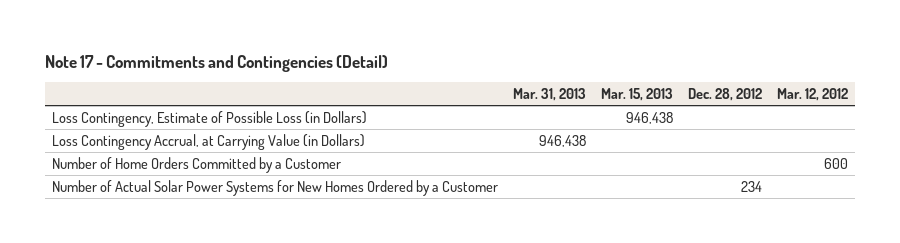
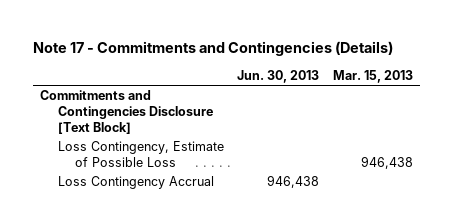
[44,54,388,72] Note 17 - Commitments and Contingencies (Detail) -> [33,41,394,57] Note 17 - Commitments and Contingencies (Details)
[513,88,587,102] Mar. 31, 2013 -> none
[687,88,762,102] Dec. 28, 2012 -> none
[776,88,848,102] Mar. 12, 2012 -> none
none -> [237,70,320,84] Jun. 30, 2013
[52,156,342,173] Number of Home Orders Committed by a Customer -> none
[52,179,499,196] Number of Actual Solar Power Systems for New Homes Ordered by a Customer -> none
none -> [40,90,213,134] Commitments and Contingencies Disclosure [Text Block]
[52,110,368,127] Loss Contingency, Estimate of Possible Loss (in Dollars) -> [57,141,224,167] Loss Contingency, Estimate of Possible Loss
[52,133,366,150] Loss Contingency Accrual, at Carrying Value (in Dollars) -> [57,176,214,190] Loss Contingency Accrual

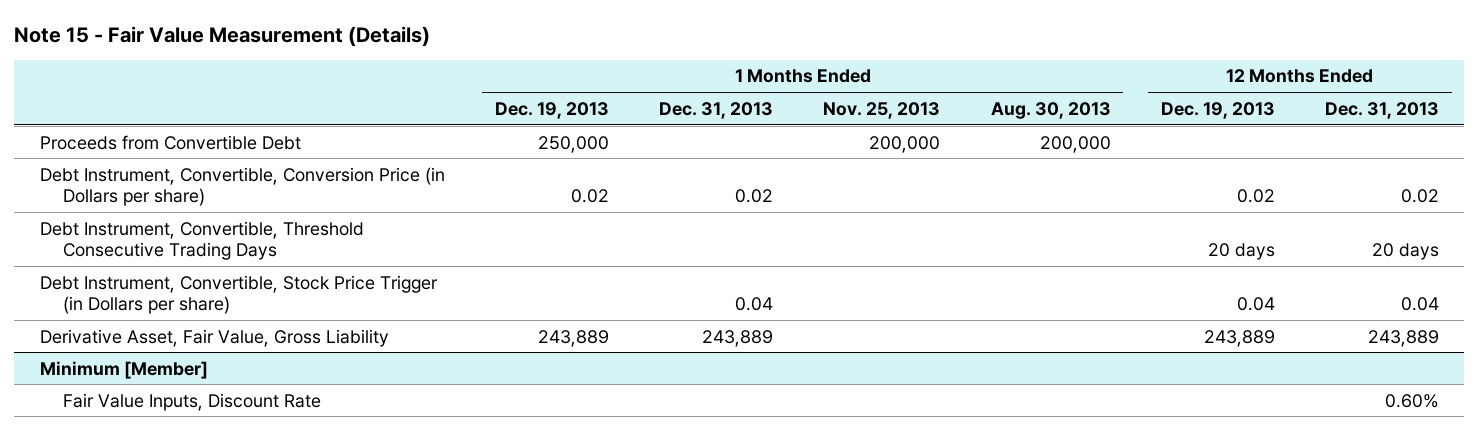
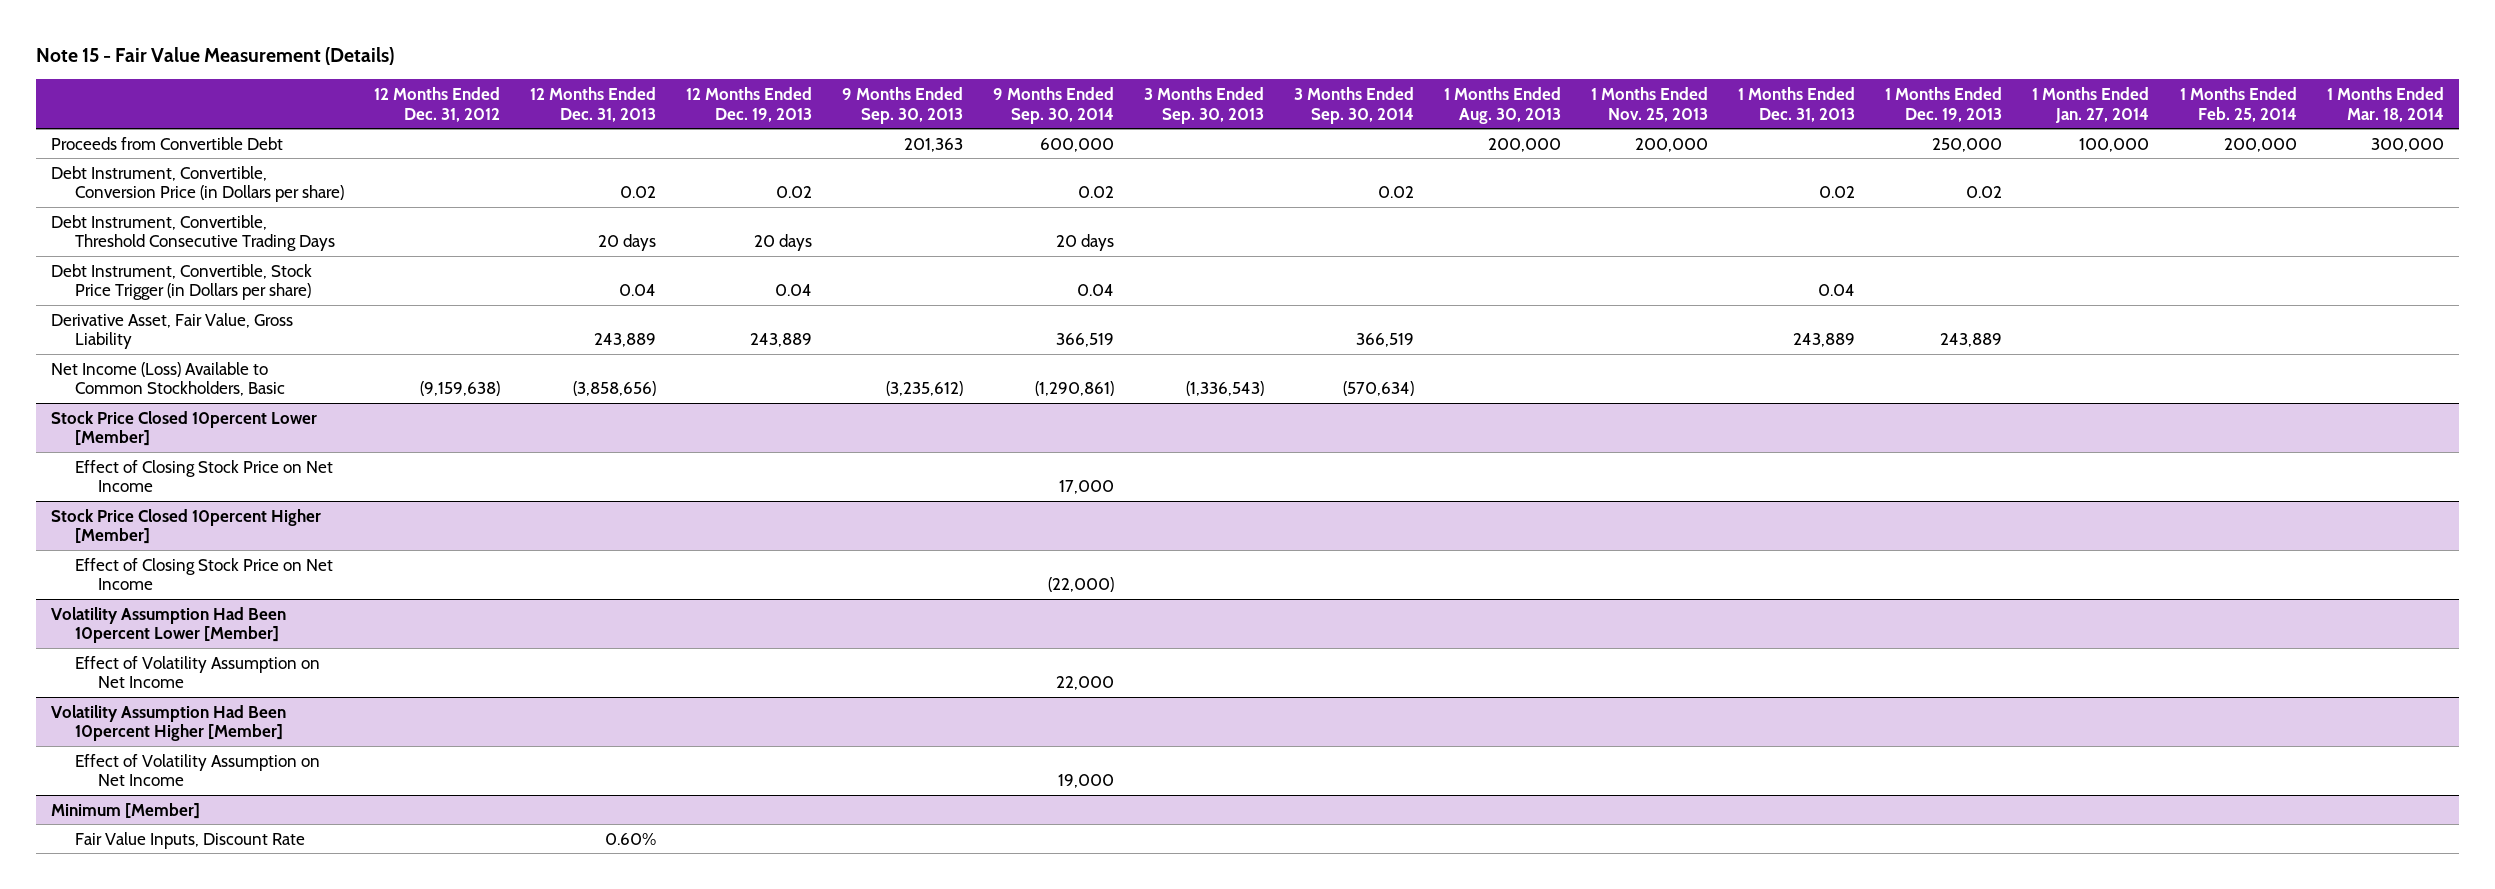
none -> [373,86,500,122] 12 Months Ended Dec. 31, 2012
none -> [842,86,964,124] 9 Months Ended Sep. 30, 2013
none -> [993,86,1115,124] 9 Months Ended Sep. 30, 2014
none -> [1144,86,1265,124] 3 Months Ended Sep. 30, 2013
none -> [1294,86,1415,124] 3 Months Ended Sep. 30, 2014
none -> [2032,86,2150,123] 1 Months Ended Jan. 27, 2014
none -> [2179,86,2297,122] 1 Months Ended Feb. 25, 2014
none -> [2326,86,2444,122] 1 Months Ended Mar. 18, 2014
none -> [51,361,285,397] Net Income (Loss) Available to Common Stockholders, Basic
none -> [51,410,318,447] Stock Price Closed 10percent Lower [Member]
none -> [74,459,333,493] Effect of Closing Stock Price on Net Income
none -> [51,508,322,545] Stock Price Closed 10percent Higher [Member]
none -> [74,557,333,591] Effect of Closing Stock Price on Net Income
none -> [51,606,287,644] Volatility Assumption Had Been 10percent Lower [Member]
none -> [74,655,320,689] Effect of Volatility Assumption on Net Income
none -> [51,704,287,742] Volatility Assumption Had Been 10percent Higher [Member]
none -> [74,753,320,787] Effect of Volatility Assumption on Net Income

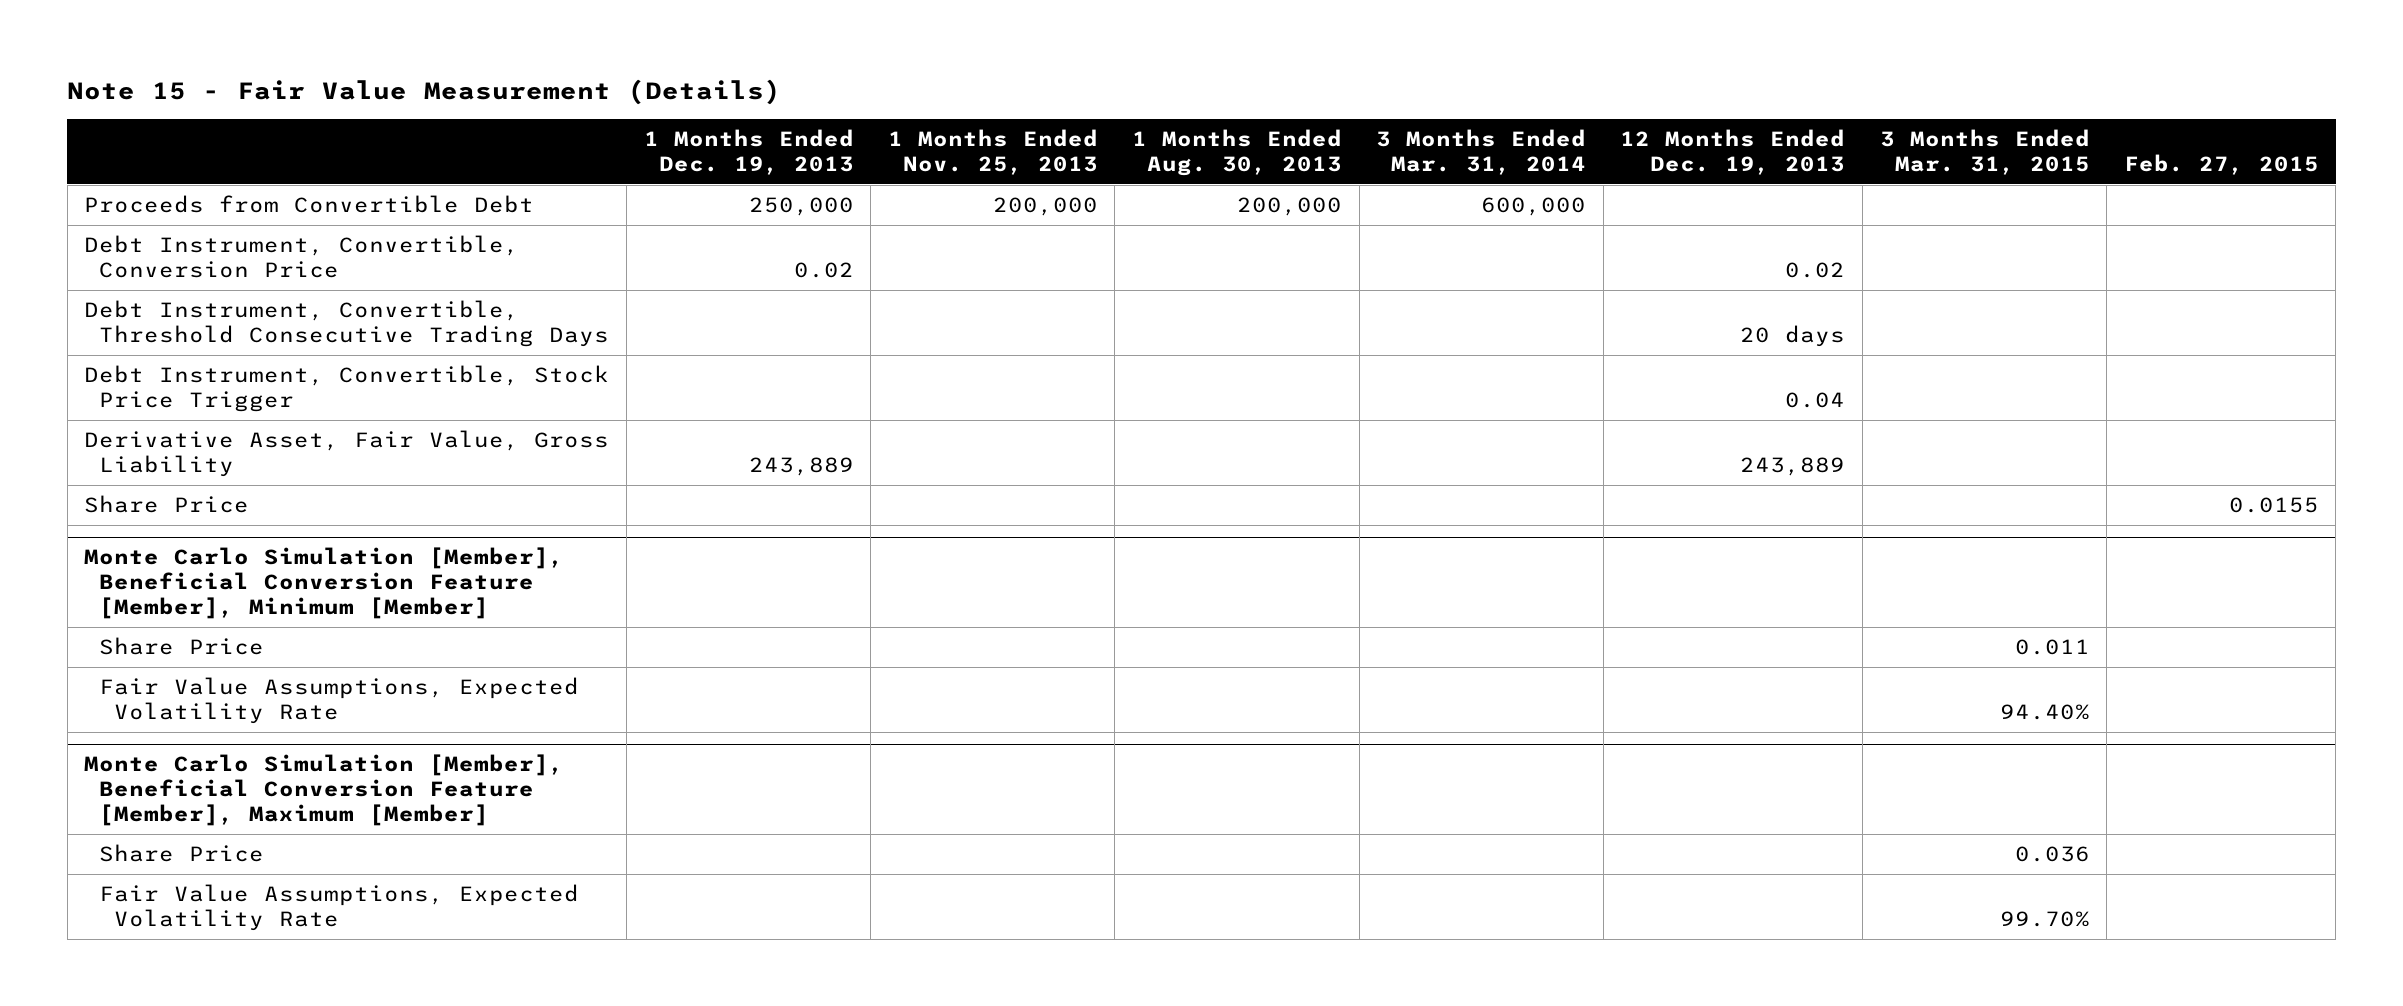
[373,86,500,122] 12 Months Ended Dec. 31, 2012 -> none
[529,86,656,122] 12 Months Ended Dec. 31, 2013 -> none
[842,86,964,124] 9 Months Ended Sep. 30, 2013 -> none
[993,86,1115,124] 9 Months Ended Sep. 30, 2014 -> none
[1144,86,1265,124] 3 Months Ended Sep. 30, 2013 -> none
[1294,86,1415,124] 3 Months Ended Sep. 30, 2014 -> none
[1738,86,1856,122] 1 Months Ended Dec. 31, 2013 -> none
[2032,86,2150,123] 1 Months Ended Jan. 27, 2014 -> none
[2179,86,2297,122] 1 Months Ended Feb. 25, 2014 -> none
[2326,86,2444,122] 1 Months Ended Mar. 18, 2014 -> none
none -> [1376,128,1587,175] 3 Months Ended Mar. 31, 2014
none -> [1879,128,2090,175] 3 Months Ended Mar. 31, 2015
none -> [2123,153,2319,175] Feb. 27, 2015
[51,165,344,203] Debt Instrument, Convertible, Conversion Price (in Dollars per share) -> [84,235,520,278] Debt Instrument, Convertible, Conversion Price
[51,263,313,301] Debt Instrument, Convertible, Stock Price Trigger (in Dollars per share) -> [84,365,610,412] Debt Instrument, Convertible, Stock Price Trigger
[51,361,285,397] Net Income (Loss) Available to Common Stockholders, Basic -> none
[51,410,318,447] Stock Price Closed 10percent Lower [Member] -> none
[74,459,333,493] Effect of Closing Stock Price on Net Income -> none
[51,508,322,545] Stock Price Closed 10percent Higher [Member] -> none
[74,557,333,591] Effect of Closing Stock Price on Net Income -> none
[51,606,287,644] Volatility Assumption Had Been 10percent Lower [Member] -> none
[74,655,320,689] Effect of Volatility Assumption on Net Income -> none
[51,704,287,742] Volatility Assumption Had Been 10percent Higher [Member] -> none
[74,753,320,787] Effect of Volatility Assumption on Net Income -> none
[74,831,305,849] Fair Value Inputs, Discount Rate -> none
none -> [84,495,250,514] Share Price
[51,802,201,819] Minimum [Member] -> [84,547,565,619] Monte Carlo Simulation [Member], Beneficial Conversion Feature [Member], Minimum [Member]
none -> [99,637,265,656] Share Price
none -> [99,677,580,724] Fair Value Assumptions, Expected Volatility Rate
none -> [84,754,565,826] Monte Carlo Simulation [Member], Beneficial Conversion Feature [Member], Maximum [Member]
none -> [99,844,265,863] Share Price
none -> [99,884,580,931] Fair Value Assumptions, Expected Volatility Rate

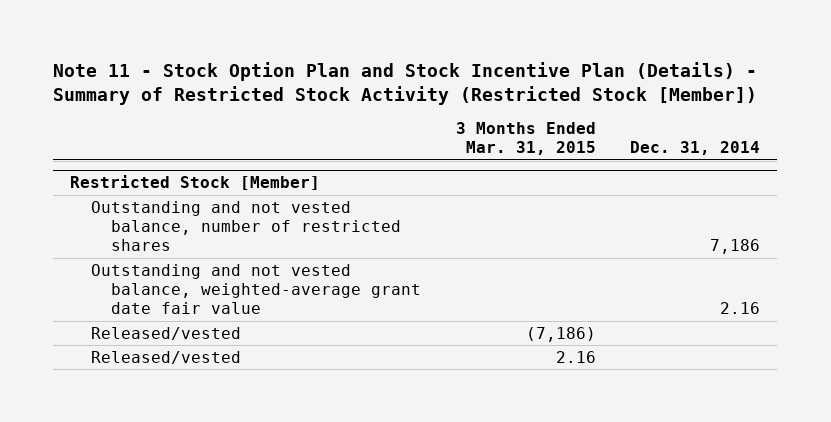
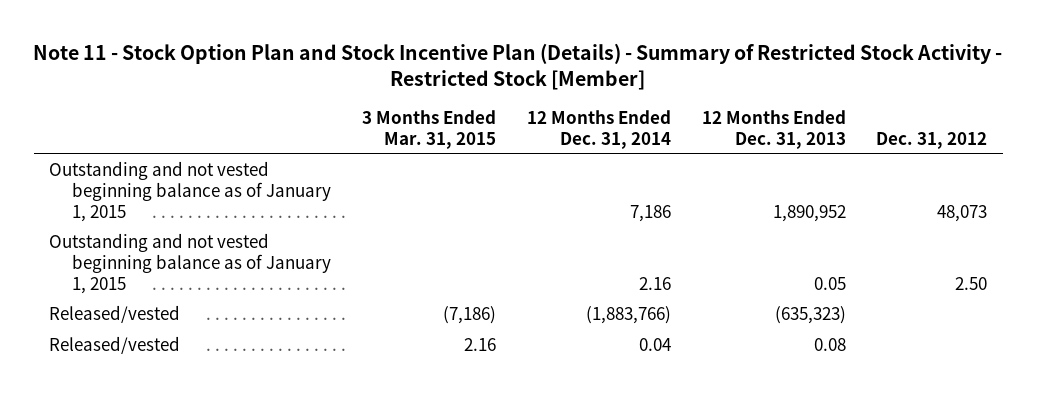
[53,61,758,105] Note 11 - Stock Option Plan and Stock Incentive Plan (Details) - Summary of Restricted Stock Activity (Restricted Stock [Member]) -> [33,42,1003,90] Note 11 - Stock Option Plan and Stock Incentive Plan (Details) - Summary of Restricted Stock Activity - Restricted Stock [Member]
[630,141,761,156] Dec. 31, 2014 -> none
none -> [526,110,671,149] 12 Months Ended Dec. 31, 2014
none -> [701,110,846,149] 12 Months Ended Dec. 31, 2013
none -> [876,131,988,149] Dec. 31, 2012
[70,175,321,191] Restricted Stock [Member] -> none
[90,200,402,252] Outstanding and not vested balance, number of restricted shares -> [49,161,331,222] Outstanding and not vested beginning balance as of January 1, 2015
[90,263,422,315] Outstanding and not vested balance, weighted-average grant date fair value -> [49,233,331,294] Outstanding and not vested beginning balance as of January 1, 2015

